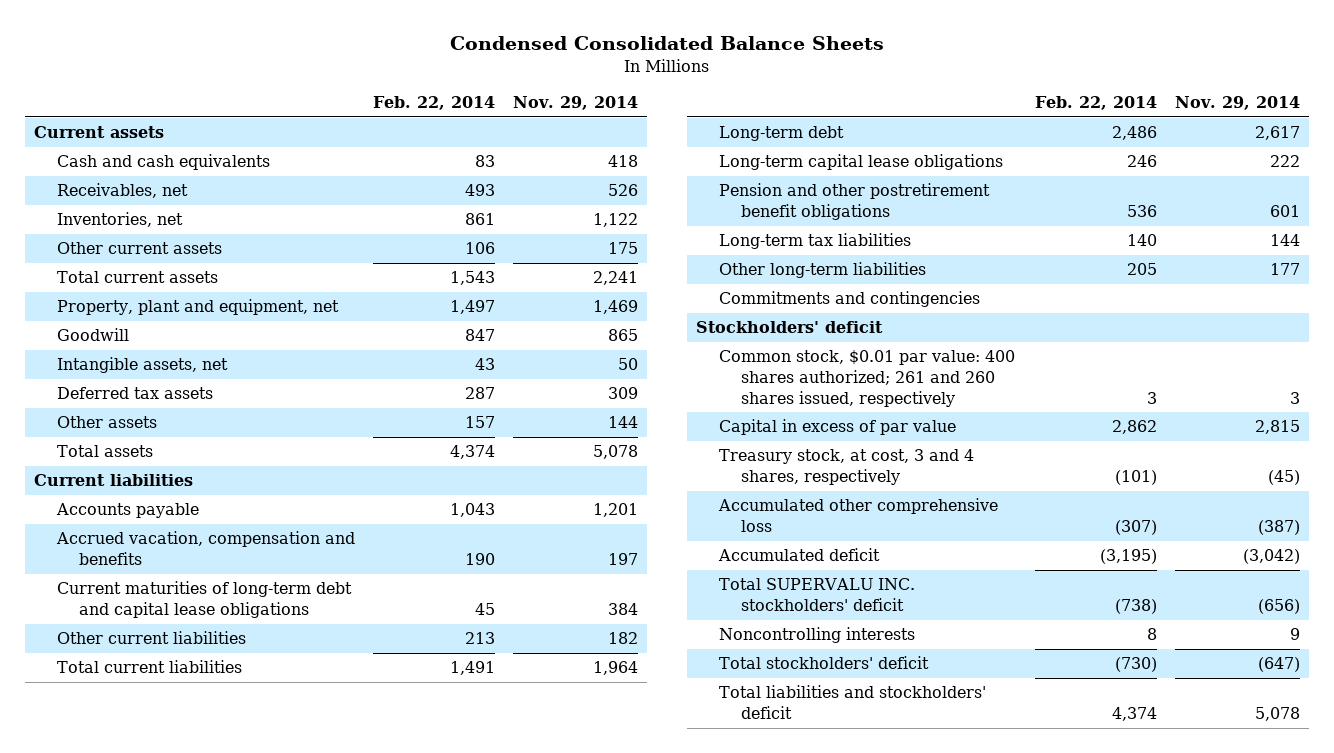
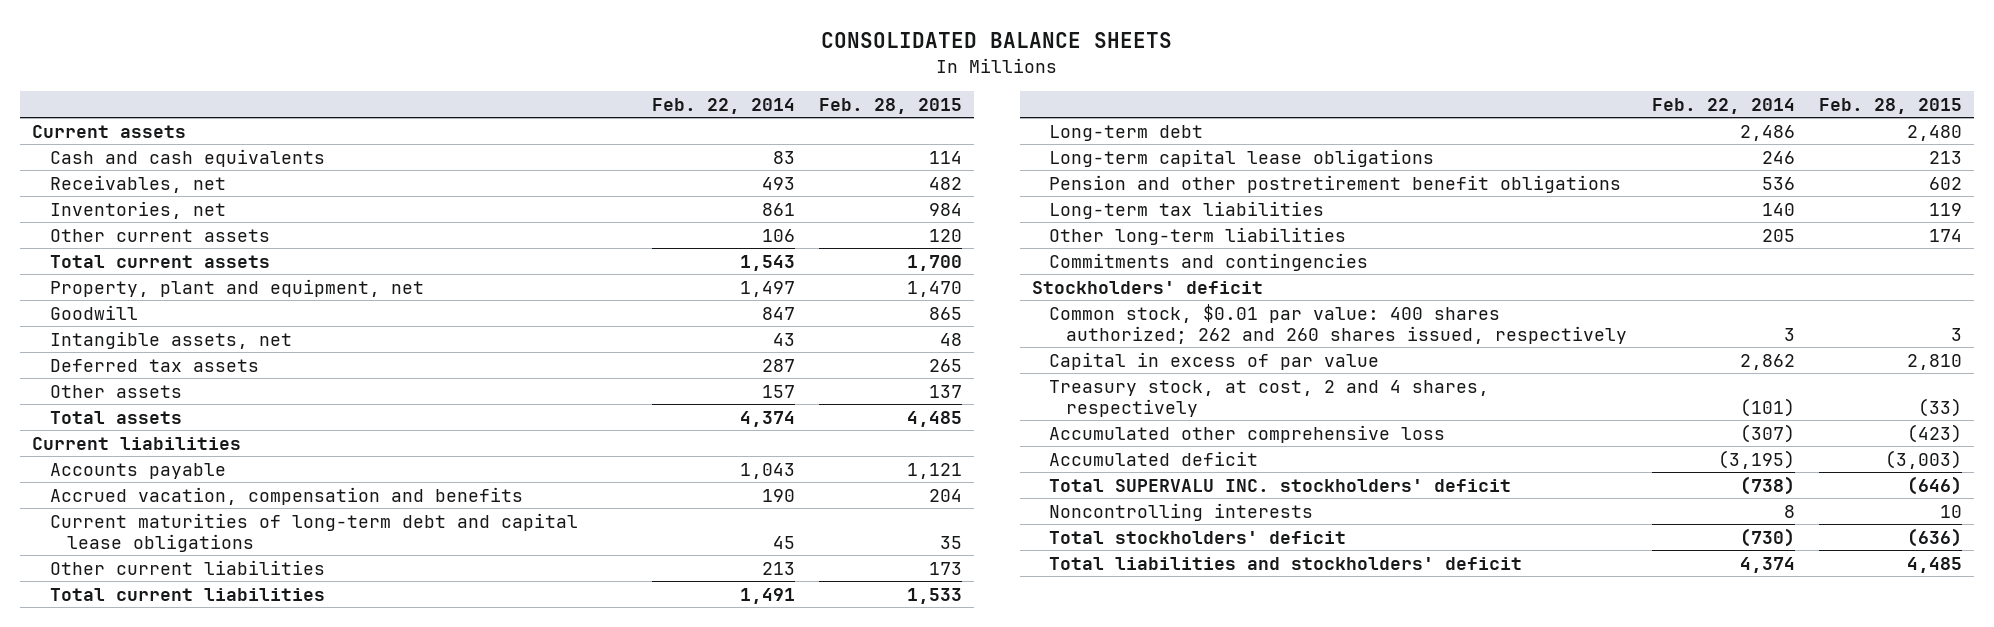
[450,36,885,51] Condensed Consolidated Balance Sheets -> [820,32,1172,49] CONSOLIDATED BALANCE SHEETS
[512,96,638,111] Nov. 29, 2014 -> none
none -> [819,97,963,114] Feb. 28, 2015
[718,350,1015,407] Common stock, $0.01 par value: 400 shares authorized; 261 and 260 shares issued, respectively -> [1049,303,1628,344] Common stock, $0.01 par value: 400 shares authorized; 262 and 260 shares issued, respectively
[718,449,974,486] Treasury stock, at cost, 3 and 4 shares, respectively -> [1049,379,1490,417] Treasury stock, at cost, 2 and 4 shares, respectively

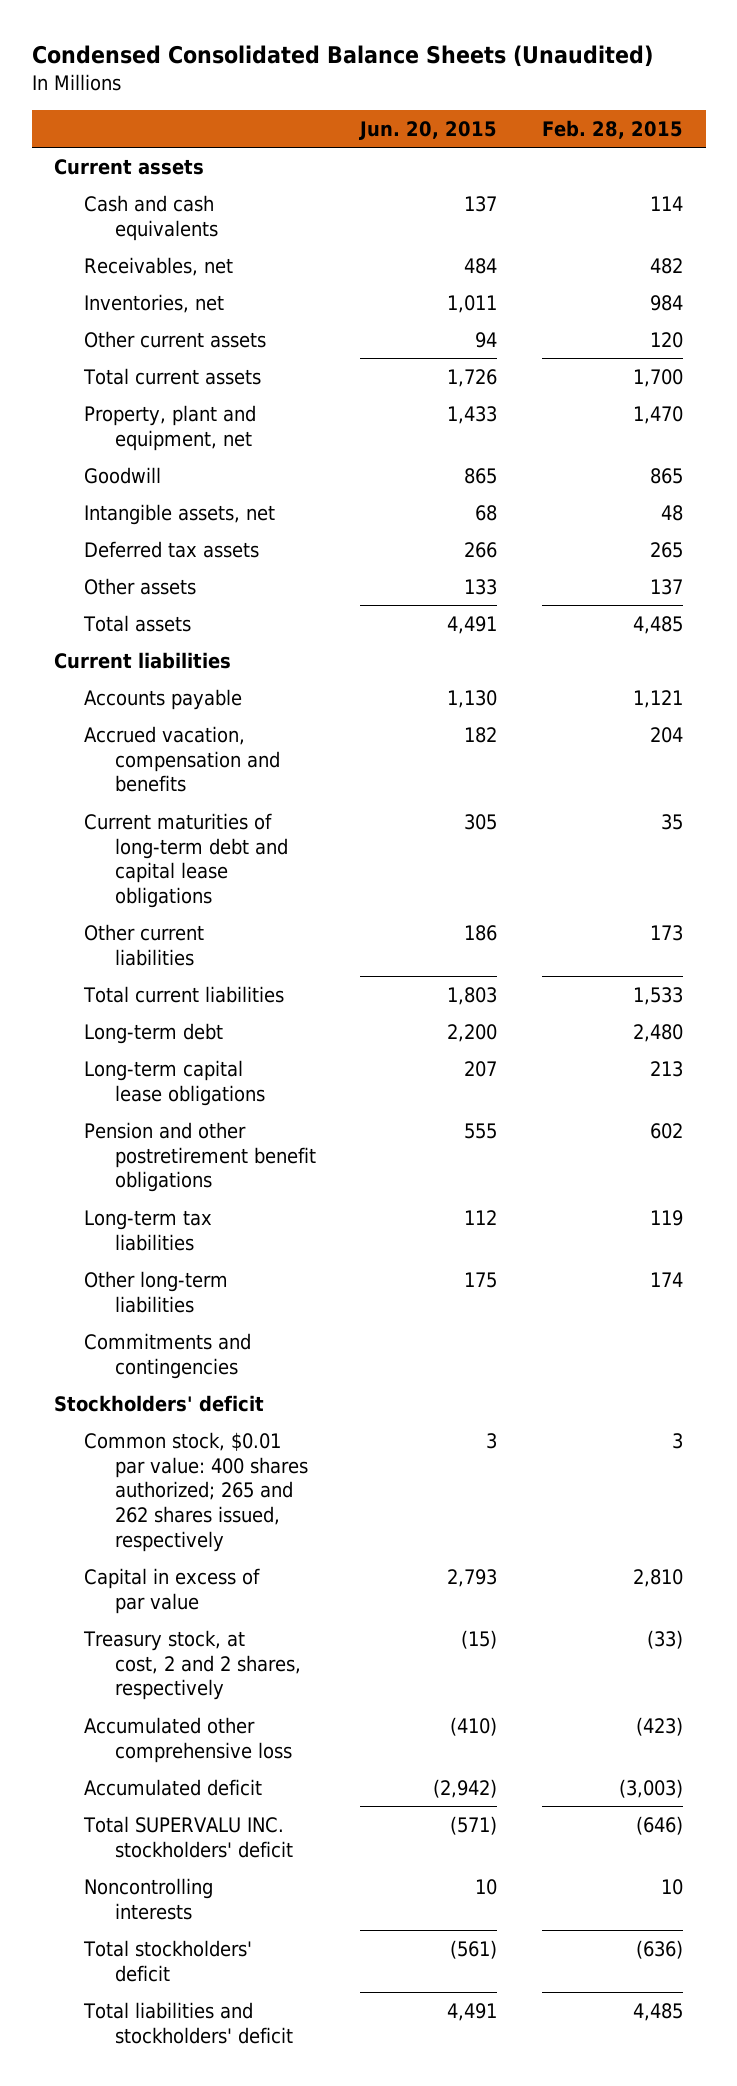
[820,32,1172,49] CONSOLIDATED BALANCE SHEETS -> [31,44,653,67] Condensed Consolidated Balance Sheets (Unaudited)
[652,97,796,114] Feb. 22, 2014 -> none
none -> [359,120,498,140] Jun. 20, 2015
[1049,303,1628,344] Common stock, $0.01 par value: 400 shares authorized; 262 and 260 shares issued, respectively -> [84,1431,308,1552] Common stock, $0.01 par value: 400 shares authorized; 265 and 262 shares issued, respectively
[1049,379,1490,417] Treasury stock, at cost, 2 and 4 shares, respectively -> [83,1629,301,1701] Treasury stock, at cost, 2 and 2 shares, respectively

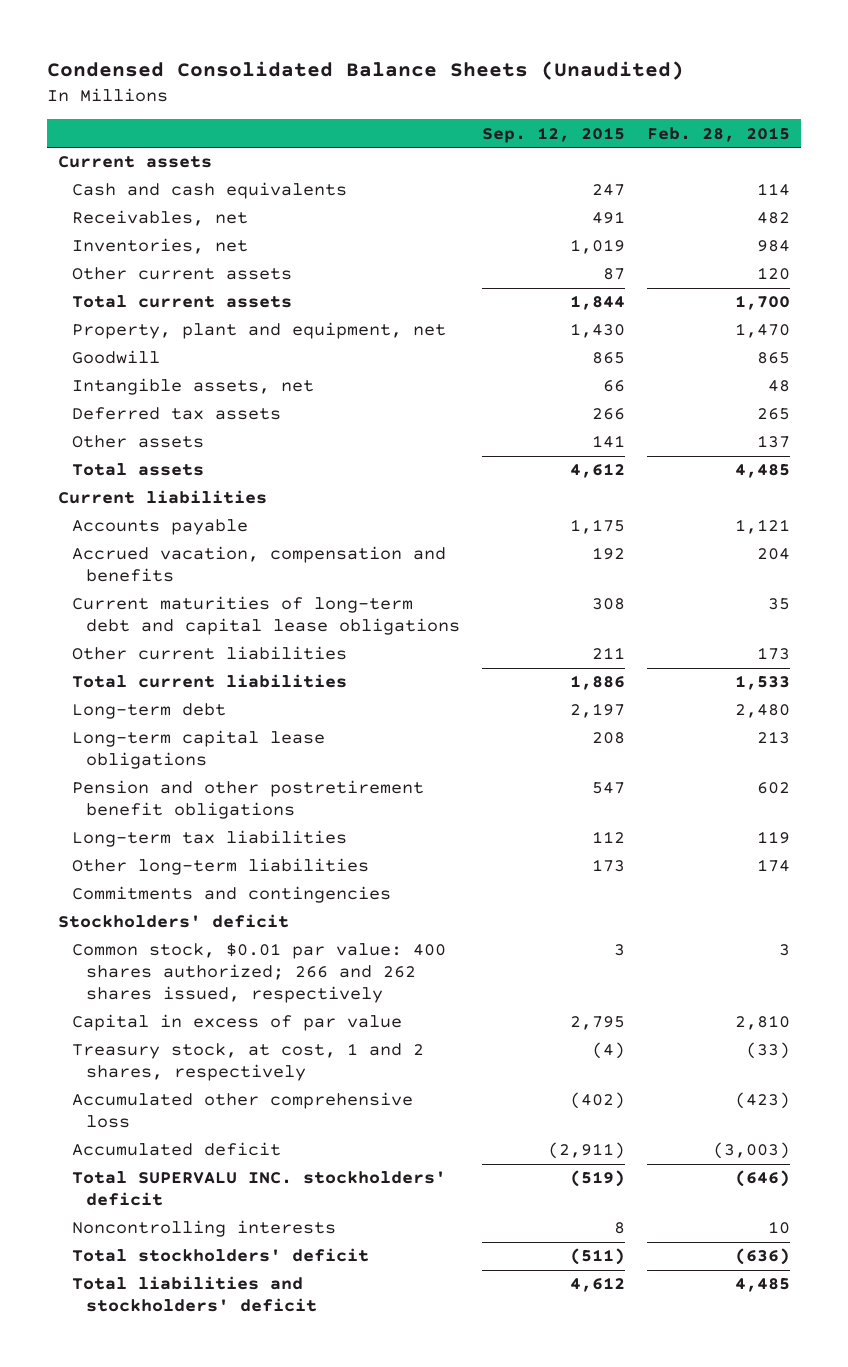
[359,120,498,140] Jun. 20, 2015 -> none
none -> [482,126,626,143] Sep. 12, 2015
[84,1431,308,1552] Common stock, $0.01 par value: 400 shares authorized; 265 and 262 shares issued, respectively -> [72,943,447,1004] Common stock, $0.01 par value: 400 shares authorized; 266 and 262 shares issued, respectively
[83,1629,301,1701] Treasury stock, at cost, 2 and 2 shares, respectively -> [72,1043,425,1082] Treasury stock, at cost, 1 and 2 shares, respectively

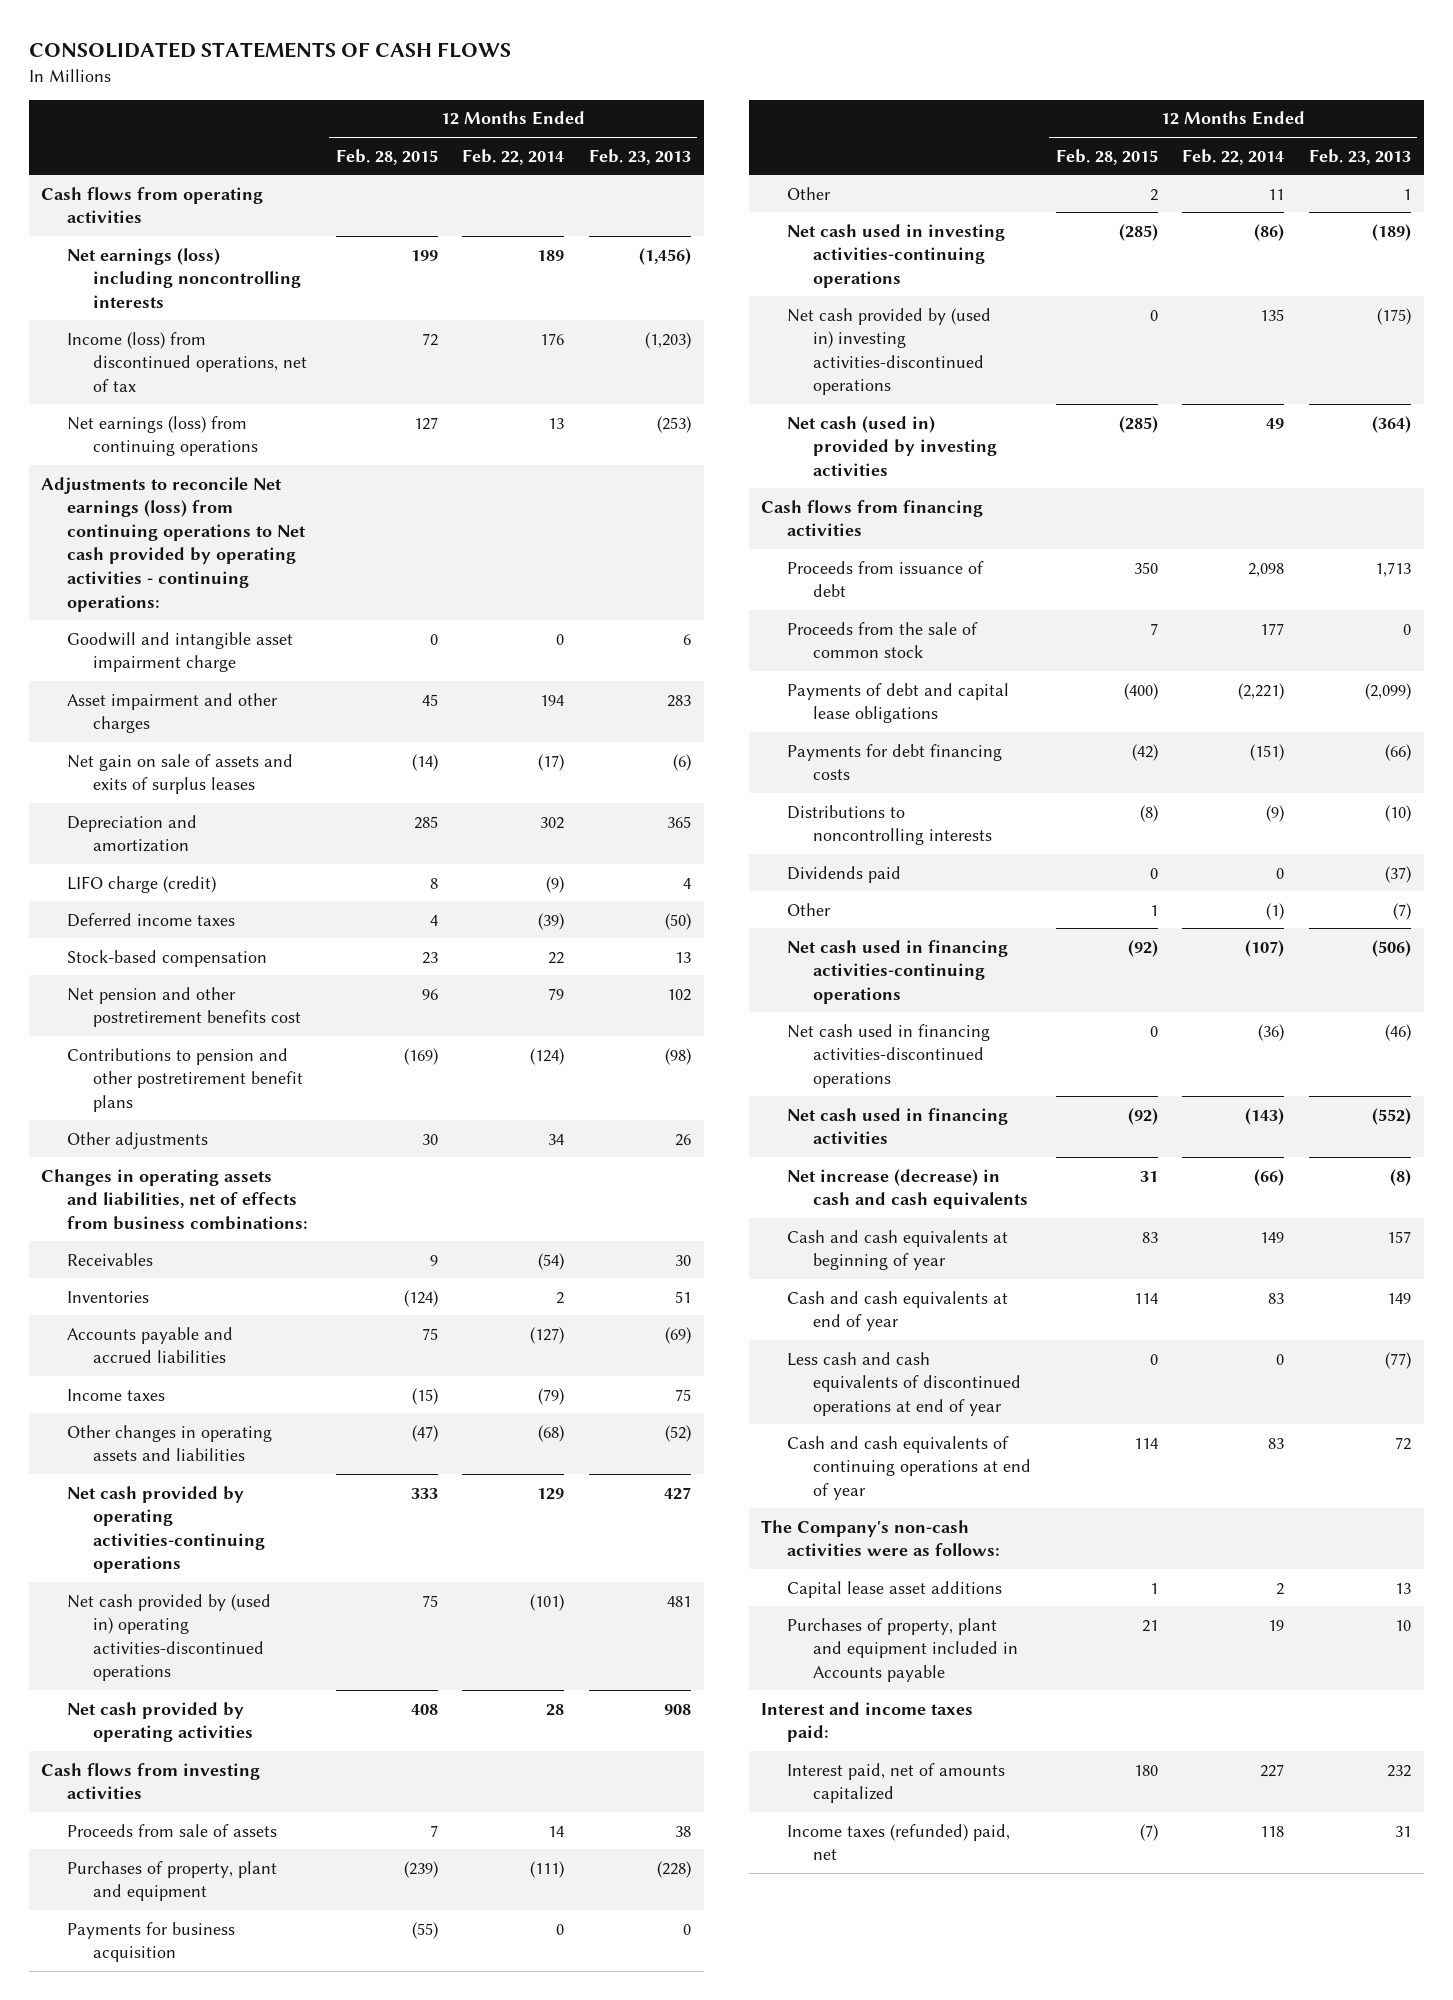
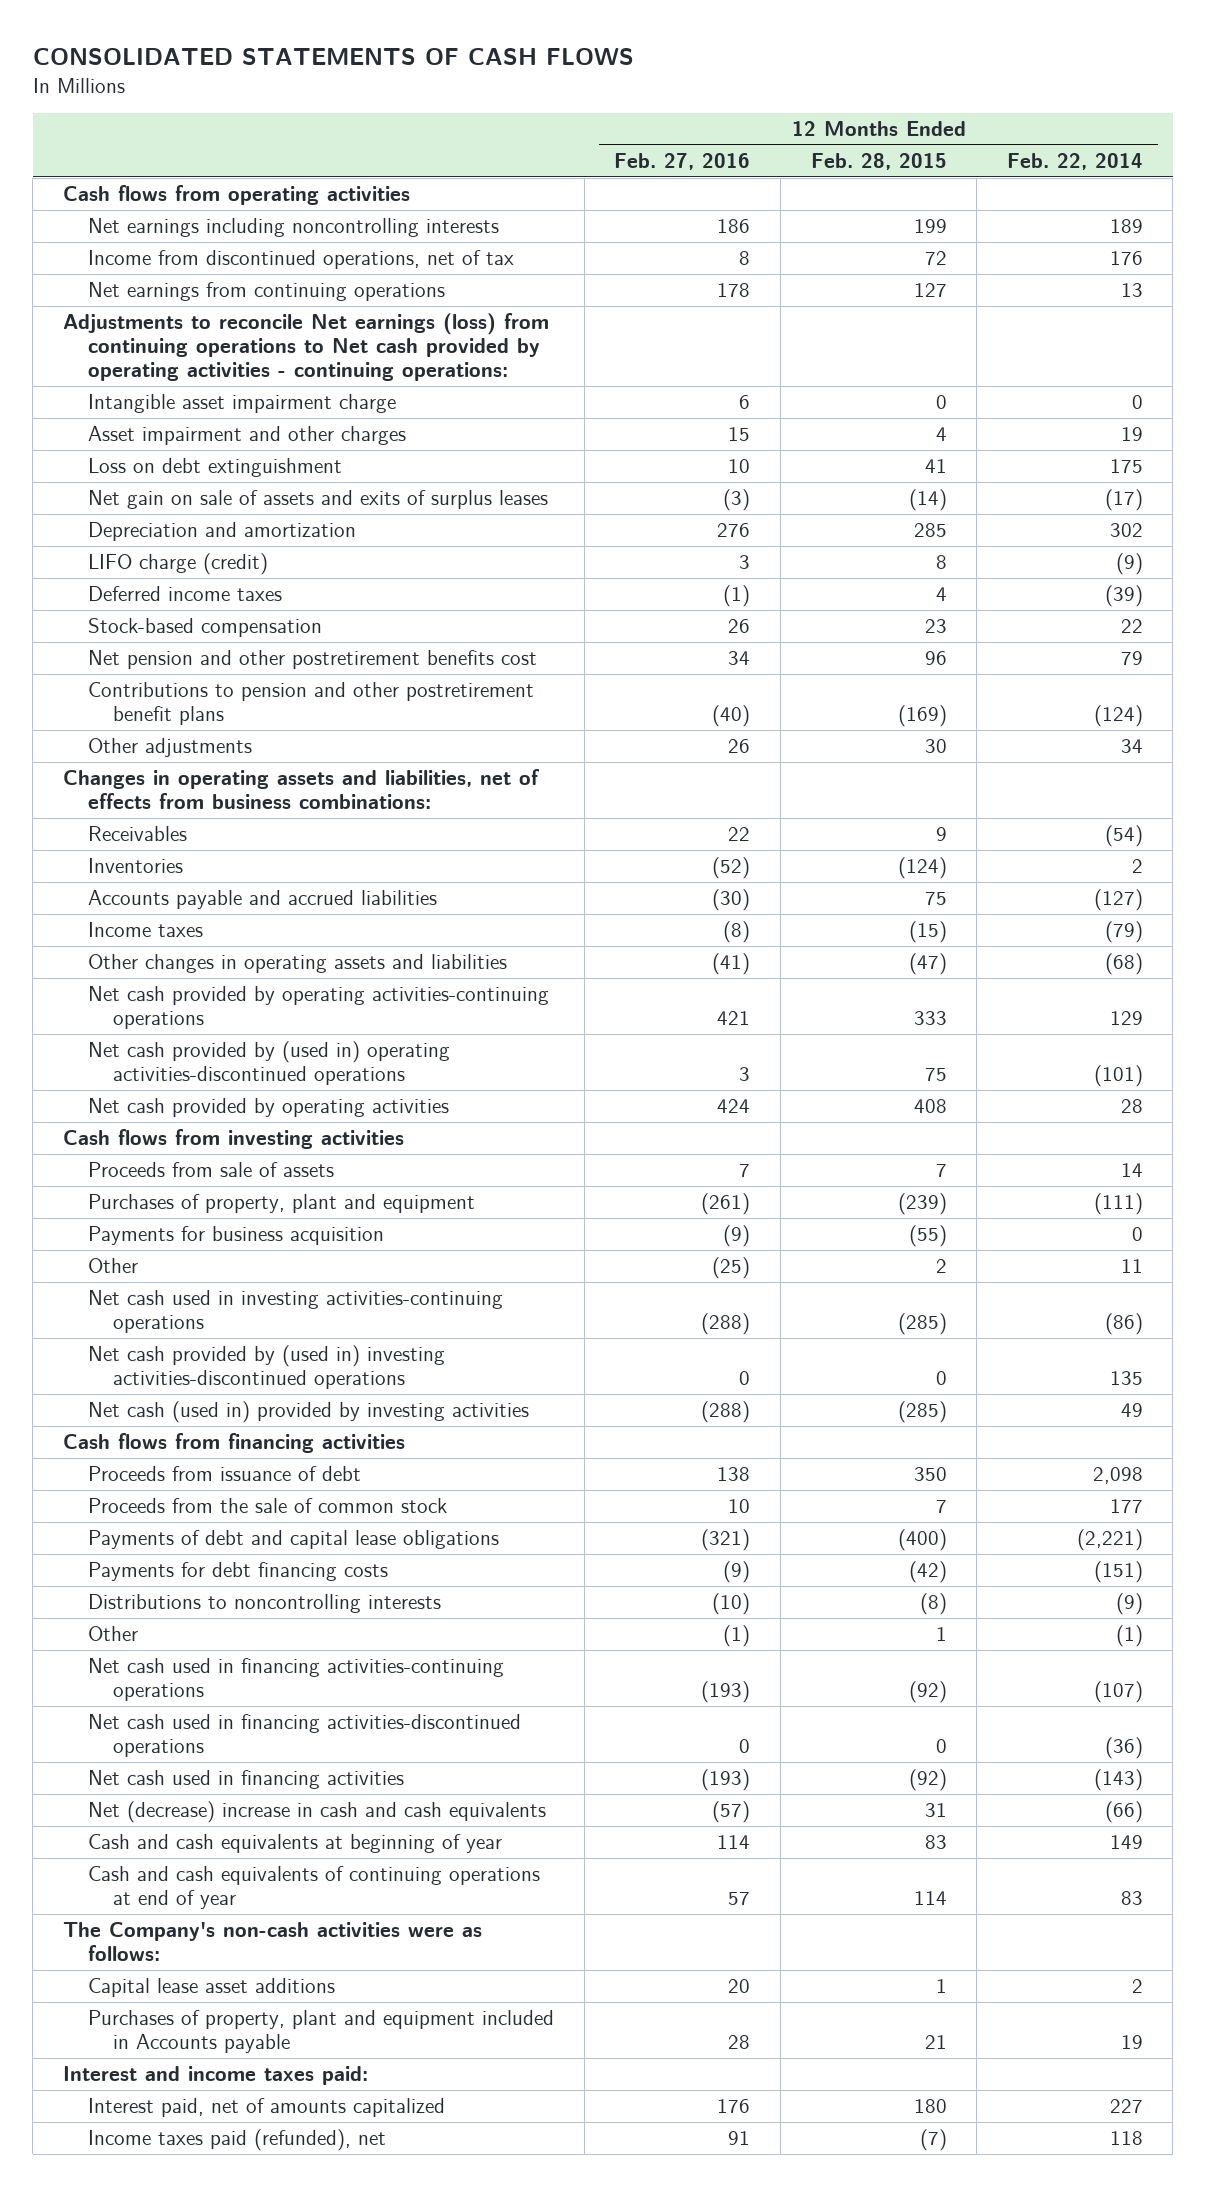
[589,148,692,165] Feb. 23, 2013 -> none
none -> [614,152,751,170] Feb. 27, 2016
[67,247,301,308] Net earnings (loss) including noncontrolling interests -> [88,218,500,238] Net earnings including noncontrolling interests
[67,331,307,392] Income (loss) from discontinued operations, net of tax -> [88,250,515,270] Income from discontinued operations, net of tax
[67,415,258,457] Net earnings (loss) from continuing operations -> [88,282,446,302] Net earnings from continuing operations
[67,631,294,673] Goodwill and intangible asset impairment charge -> [88,394,397,414] Intangible asset impairment charge
[421,693,438,706] 45 -> [935,427,947,442] 4
[540,694,565,706] 194 -> [1120,427,1143,442] 19
none -> [88,458,343,478] Loss on debt extinguishment
[787,865,902,883] Dividends paid -> none
[787,1168,1028,1210] Net increase (decrease) in cash and cash equivalents -> [88,1801,547,1824] Net (decrease) increase in cash and cash equivalents
[787,1290,1009,1332] Cash and cash equivalents at end of year -> none
[787,1351,1021,1416] Less cash and cash equivalents of discontinued operations at end of year -> none
[787,1823,1011,1861] Income taxes (refunded) paid, net -> [88,2129,387,2152] Income taxes paid (refunded), net

